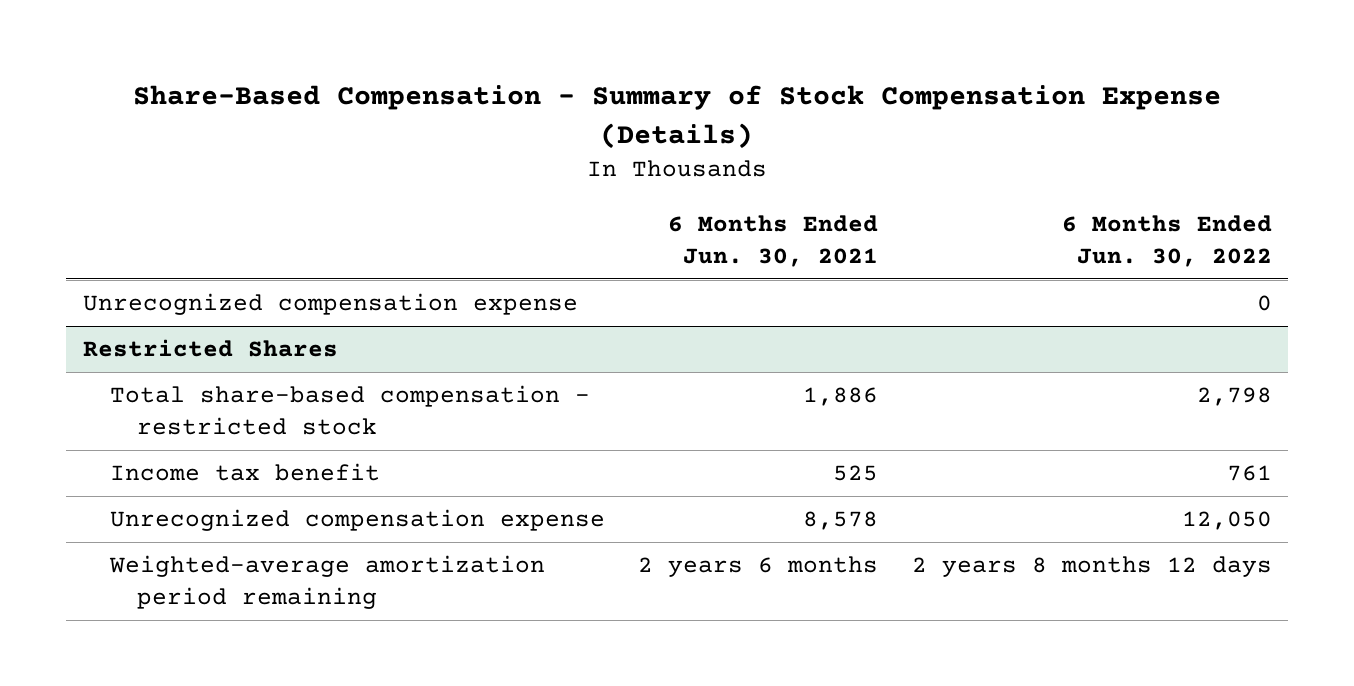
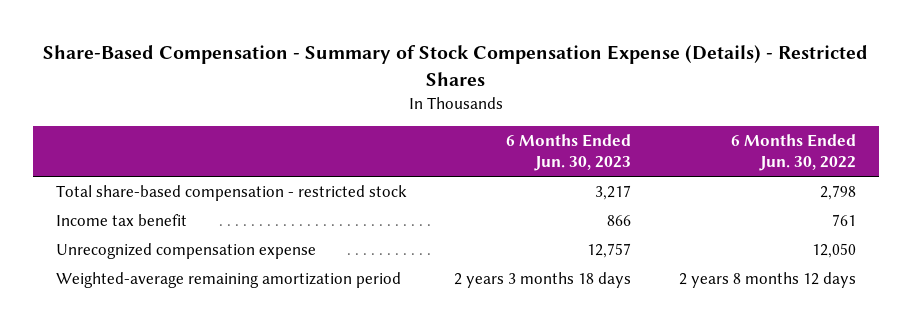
[133,85,1222,149] Share-Based Compensation - Summary of Stock Compensation Expense (Details) -> [42,45,868,86] Share-Based Compensation - Summary of Stock Compensation Expense (Details) - Restricted Shares
[668,214,879,267] 6 Months Ended Jun. 30, 2021 -> none
none -> [506,133,632,172] 6 Months Ended Jun. 30, 2023
[82,293,578,316] Unrecognized compensation expense -> none
[82,339,338,358] Restricted Shares -> none
[108,555,545,610] Weighted-average amortization period remaining -> [56,272,402,289] Weighted-average remaining amortization period

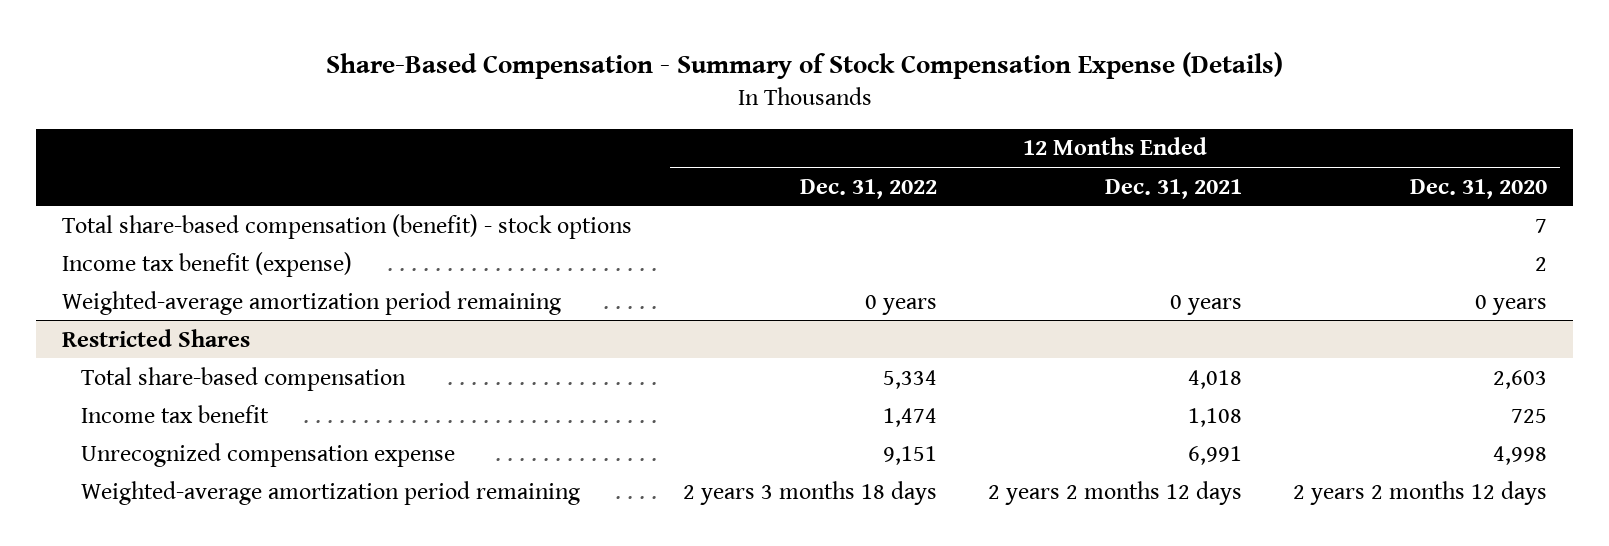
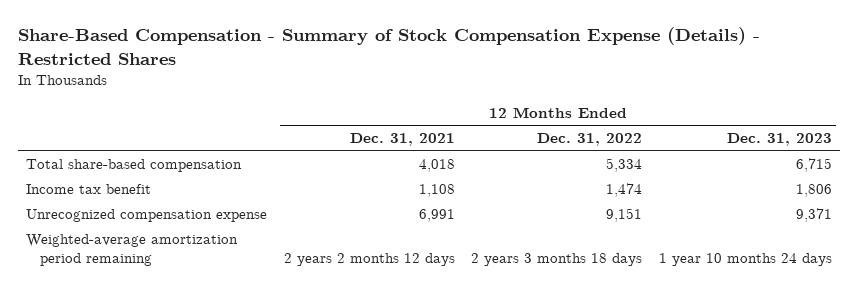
[325,52,1283,80] Share-Based Compensation - Summary of Stock Compensation Expense (Details) -> [17,27,760,65] Share-Based Compensation - Summary of Stock Compensation Expense (Details) - Restricted Shares
[1410,178,1548,199] Dec. 31, 2020 -> none
none -> [726,133,832,147] Dec. 31, 2023
[61,213,632,239] Total share-based compensation (benefit) - stock options -> none
[61,251,352,277] Income tax benefit (expense) -> none
[61,290,561,315] Weighted-average amortization period remaining -> none
[61,328,250,347] Restricted Shares -> none

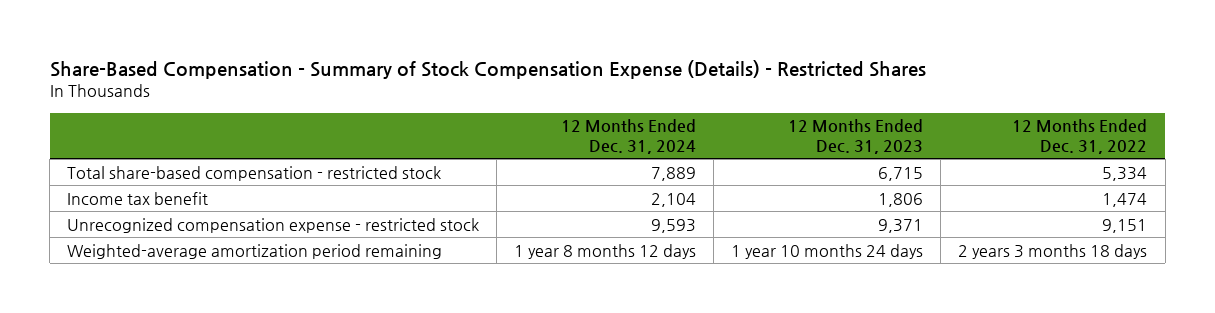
[349,133,455,147] Dec. 31, 2021 -> none
none -> [561,119,697,154] 12 Months Ended Dec. 31, 2024
[26,158,243,172] Total share-based compensation -> [67,165,442,181] Total share-based compensation - restricted stock
[26,208,268,222] Unrecognized compensation expense -> [67,217,480,233] Unrecognized compensation expense - restricted stock

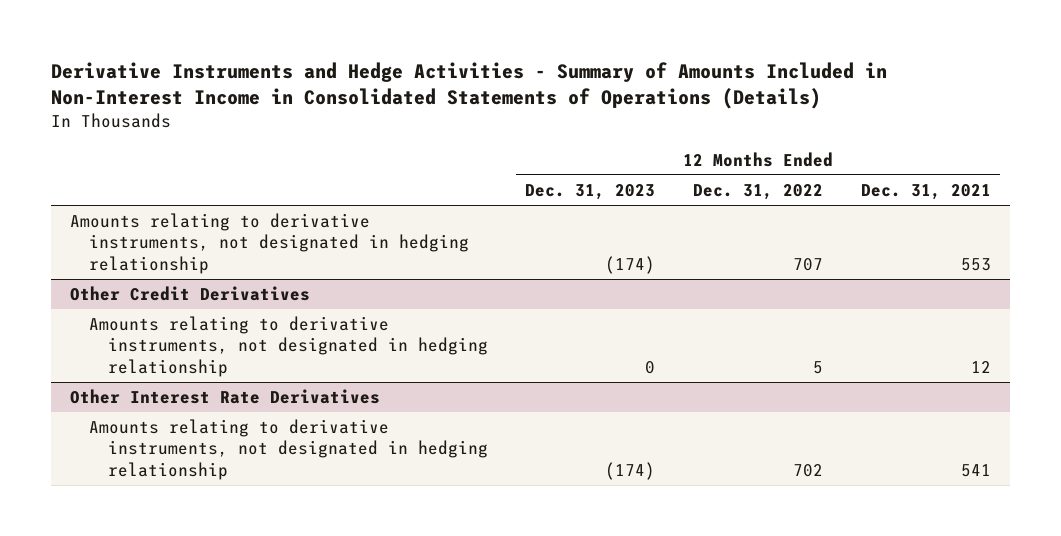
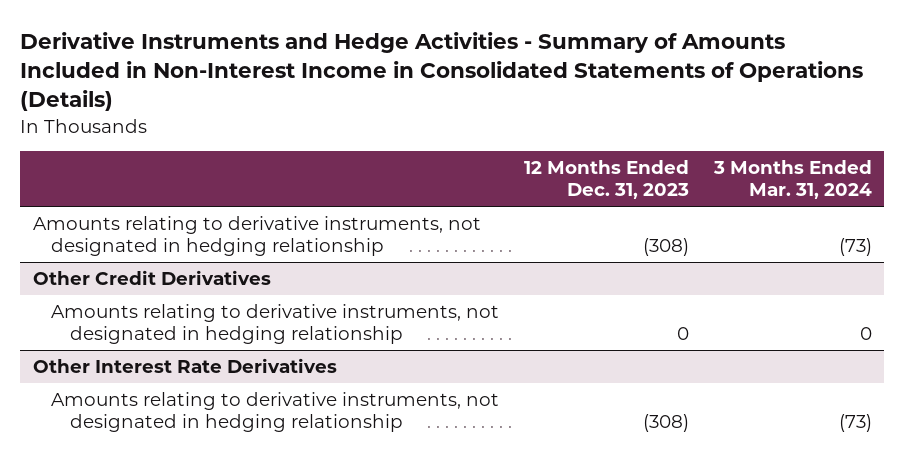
[693,183,824,200] Dec. 31, 2022 -> none
[860,183,991,200] Dec. 31, 2021 -> none
none -> [712,160,872,200] 3 Months Ended Mar. 31, 2024
[605,255,656,274] (174) -> [643,237,690,256] (308)
[605,461,656,480] (174) -> [643,413,690,432] (308)

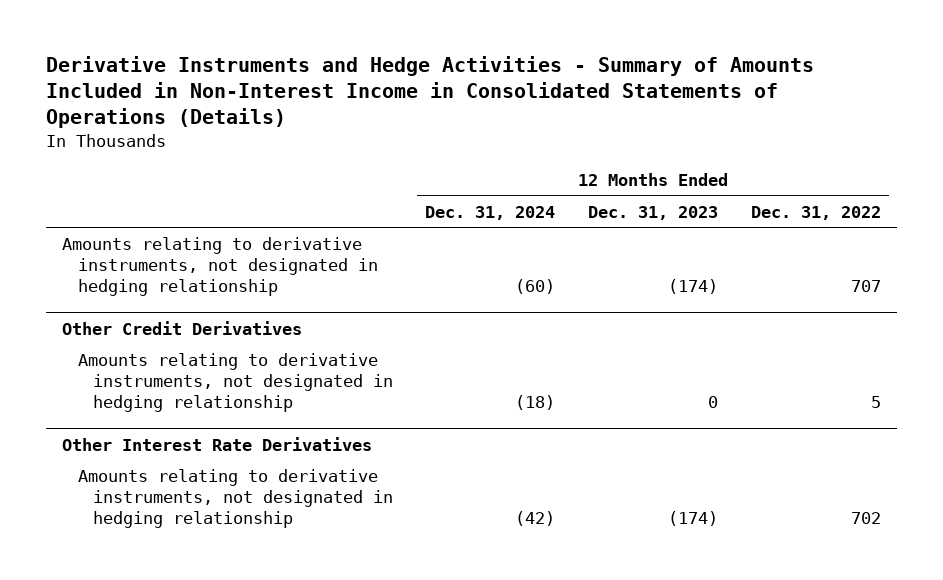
[712,160,872,200] 3 Months Ended Mar. 31, 2024 -> none
none -> [425,205,556,220] Dec. 31, 2024
none -> [750,205,881,220] Dec. 31, 2022
[643,237,690,256] (308) -> [668,279,719,295] (174)
[643,413,690,432] (308) -> [668,511,719,527] (174)

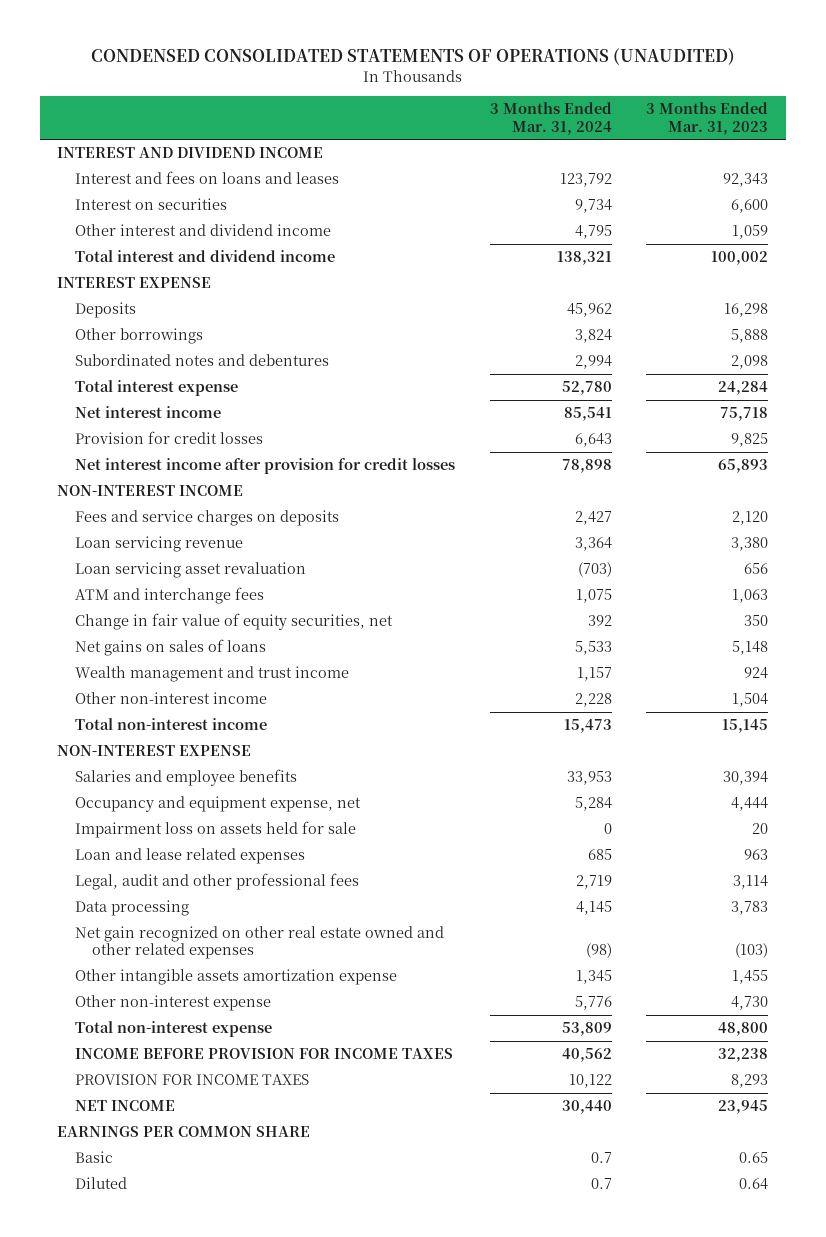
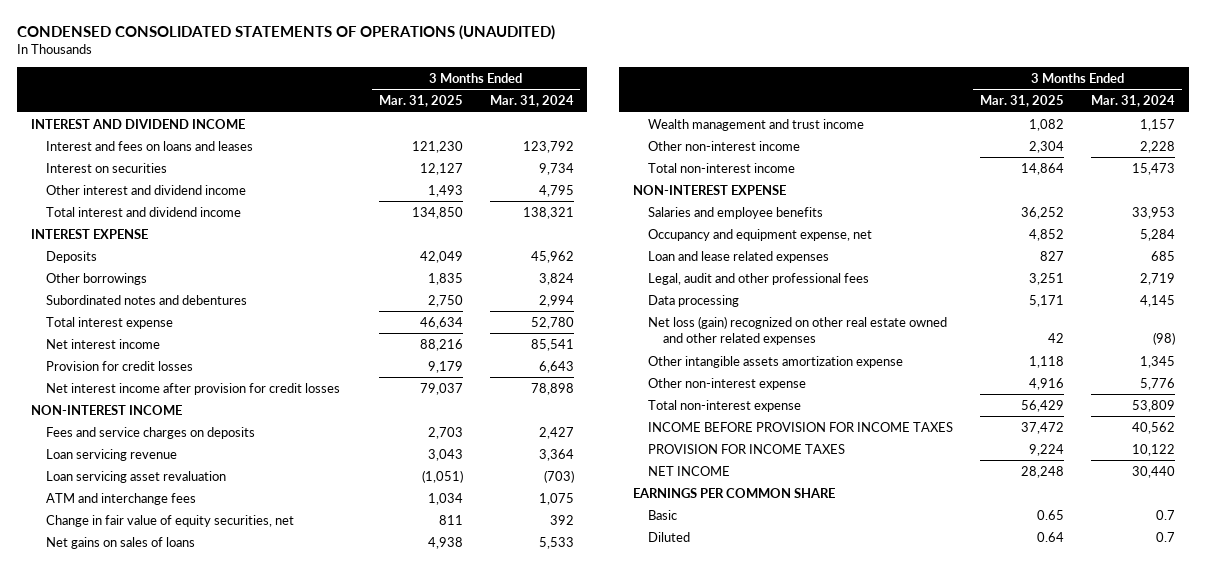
[646,102,769,135] 3 Months Ended Mar. 31, 2023 -> none
none -> [378,95,463,108] Mar. 31, 2025
[74,821,356,839] Impairment loss on assets held for sale -> none
[74,926,444,960] Net gain recognized on other real estate owned and other related expenses -> [647,315,947,346] Net loss (gain) recognized on other real estate owned and other related expenses

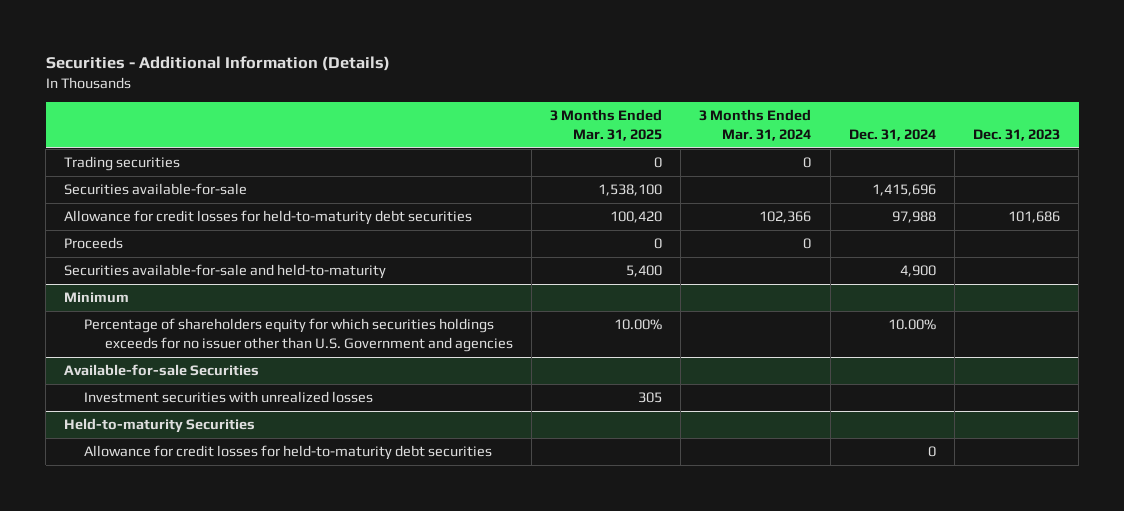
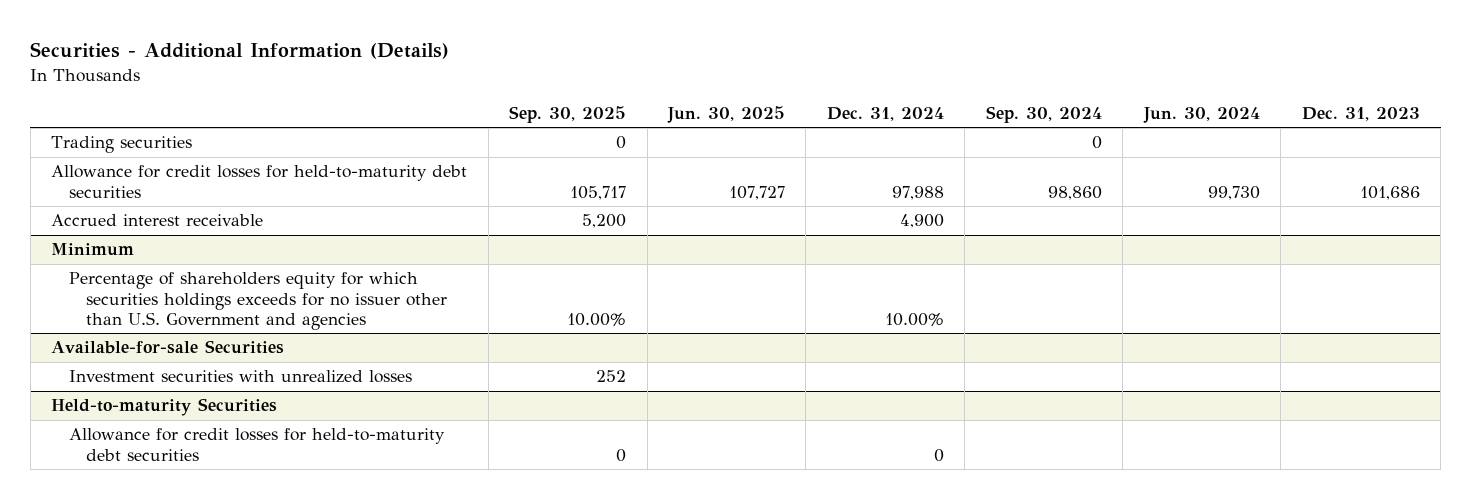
[549,109,662,141] 3 Months Ended Mar. 31, 2025 -> none
[699,109,812,141] 3 Months Ended Mar. 31, 2024 -> none
none -> [509,105,627,123] Sep. 30, 2025
none -> [667,105,786,123] Jun. 30, 2025
none -> [985,105,1102,123] Sep. 30, 2024
none -> [1142,106,1260,123] Jun. 30, 2024
[64,183,248,196] Securities available-for-sale -> none
[64,237,124,250] Proceeds -> none
[64,264,387,280] Securities available-for-sale and held-to-maturity -> none
none -> [51,214,264,227] Accrued interest receivable

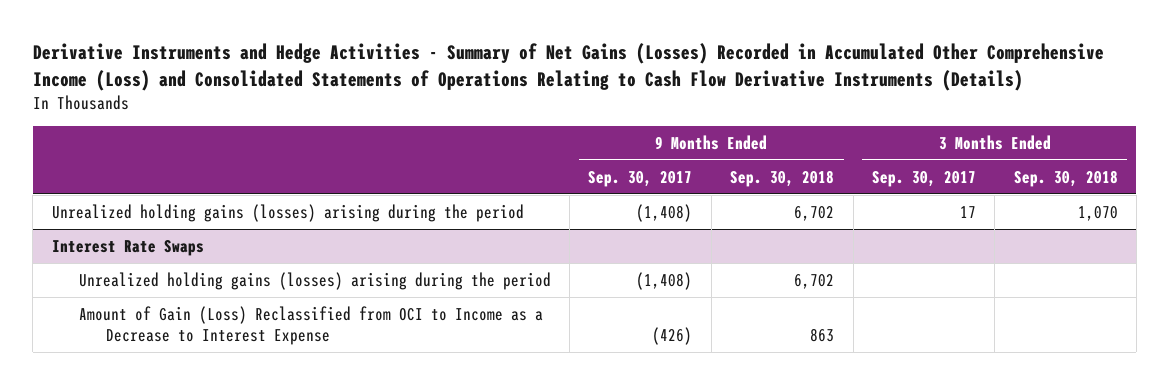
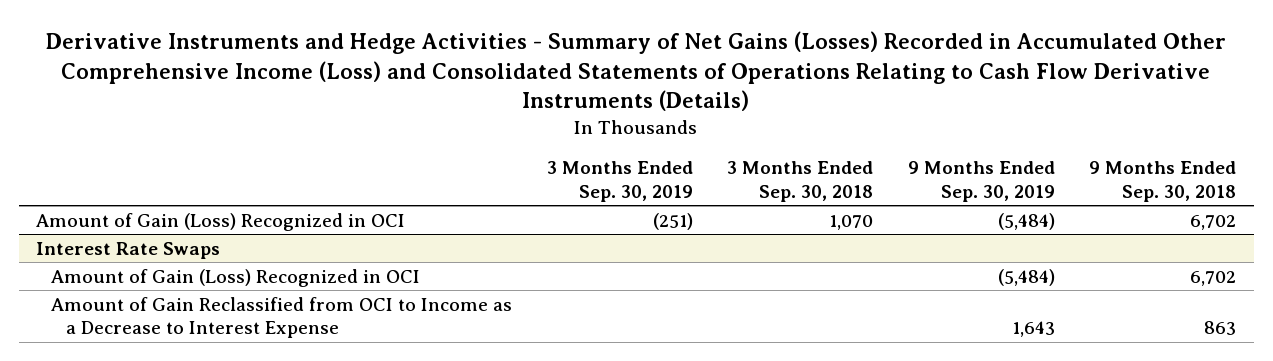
[588,170,693,187] Sep. 30, 2017 -> none
[871,170,976,187] Sep. 30, 2017 -> none
none -> [546,161,693,202] 3 Months Ended Sep. 30, 2019
none -> [907,161,1055,202] 9 Months Ended Sep. 30, 2019
[51,203,524,222] Unrealized holding gains (losses) arising during the period -> [36,212,406,231] Amount of Gain (Loss) Recognized in OCI
[78,271,551,290] Unrealized holding gains (losses) arising during the period -> [51,268,421,287] Amount of Gain (Loss) Recognized in OCI
[78,305,543,345] Amount of Gain (Loss) Reclassified from OCI to Income as a Decrease to Interest Expense -> [51,296,513,339] Amount of Gain Reclassified from OCI to Income as a Decrease to Interest Expense

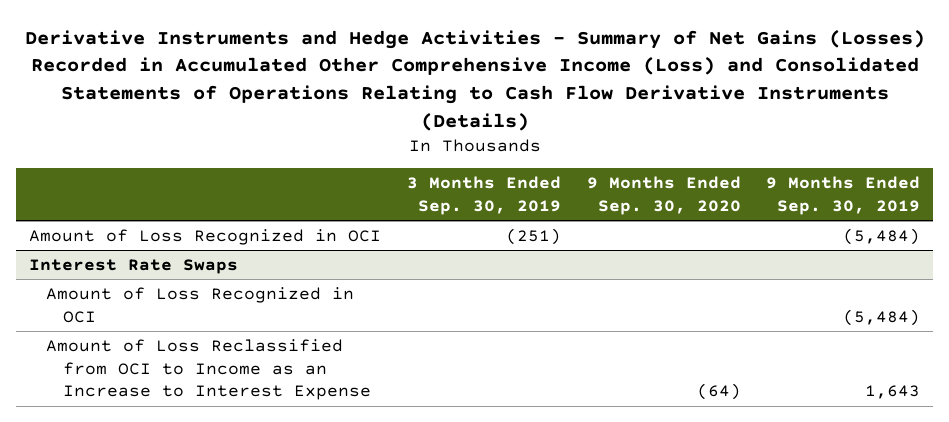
[727,161,874,202] 3 Months Ended Sep. 30, 2018 -> none
[1089,161,1237,202] 9 Months Ended Sep. 30, 2018 -> none
none -> [586,176,741,216] 9 Months Ended Sep. 30, 2020
[36,212,406,231] Amount of Gain (Loss) Recognized in OCI -> [29,228,382,245] Amount of Loss Recognized in OCI
[51,268,421,287] Amount of Gain (Loss) Recognized in OCI -> [45,286,354,323] Amount of Loss Recognized in OCI
[51,296,513,339] Amount of Gain Reclassified from OCI to Income as a Decrease to Interest Expense -> [45,338,371,401] Amount of Loss Reclassified from OCI to Income as an Increase to Interest Expense

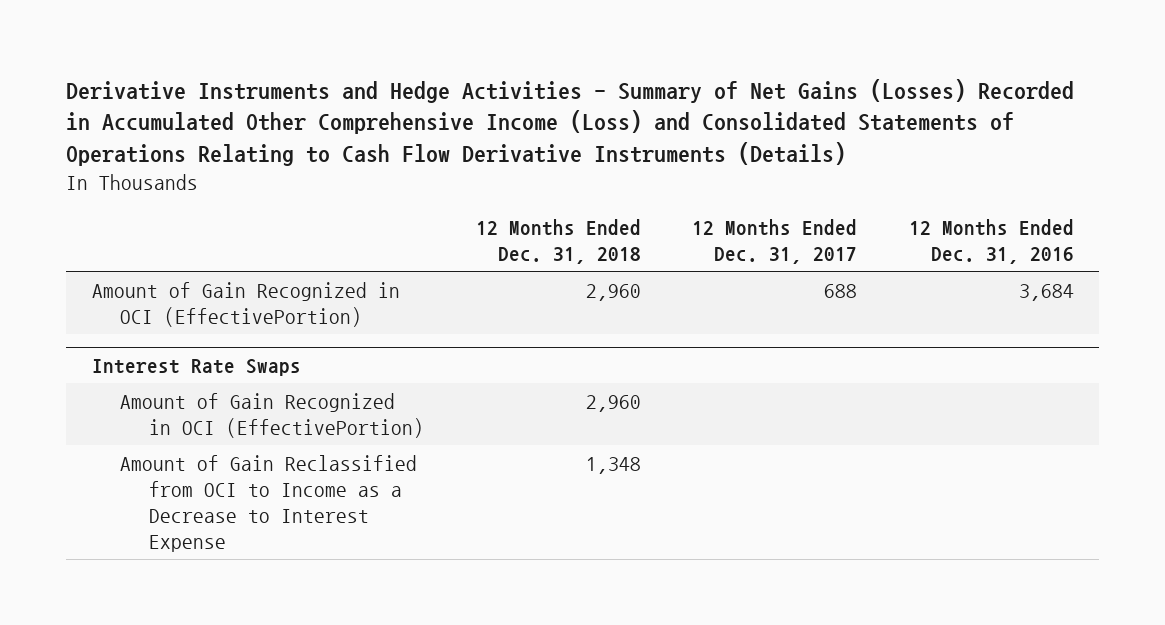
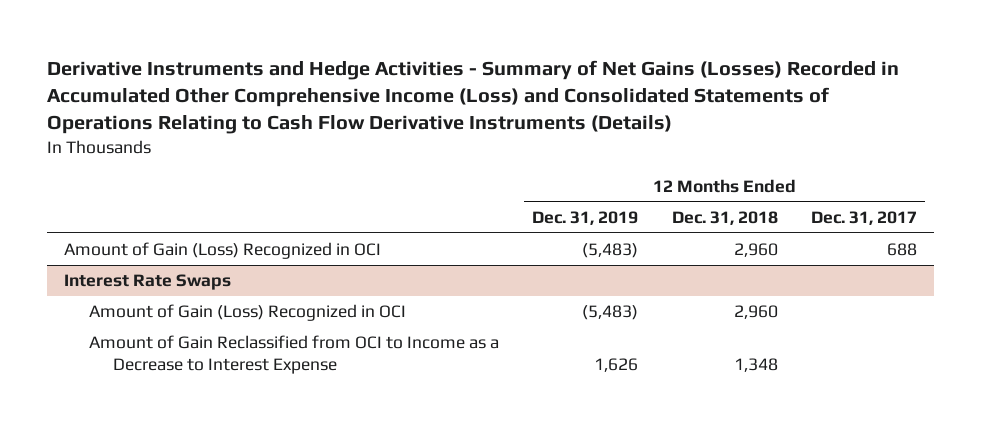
[908,218,1074,264] 12 Months Ended Dec. 31, 2016 -> none
none -> [532,210,639,225] Dec. 31, 2019
[91,281,400,327] Amount of Gain Recognized in OCI (EffectivePortion) -> [64,242,382,260] Amount of Gain (Loss) Recognized in OCI
[120,392,425,438] Amount of Gain Recognized in OCI (EffectivePortion) -> [88,304,406,322] Amount of Gain (Loss) Recognized in OCI

